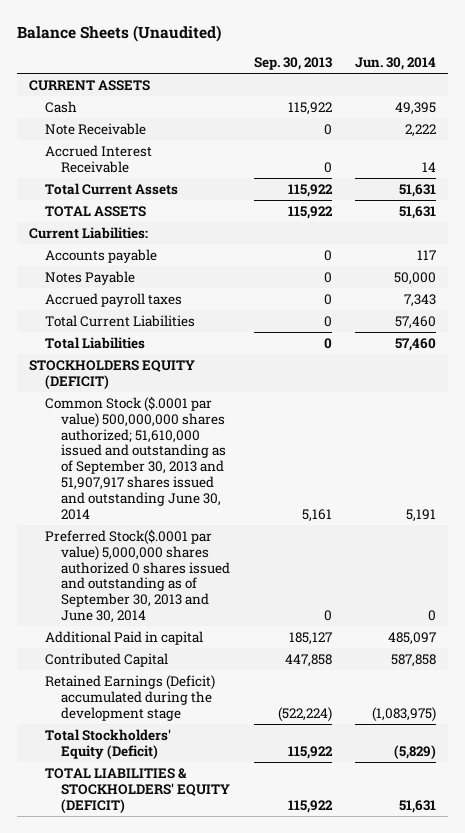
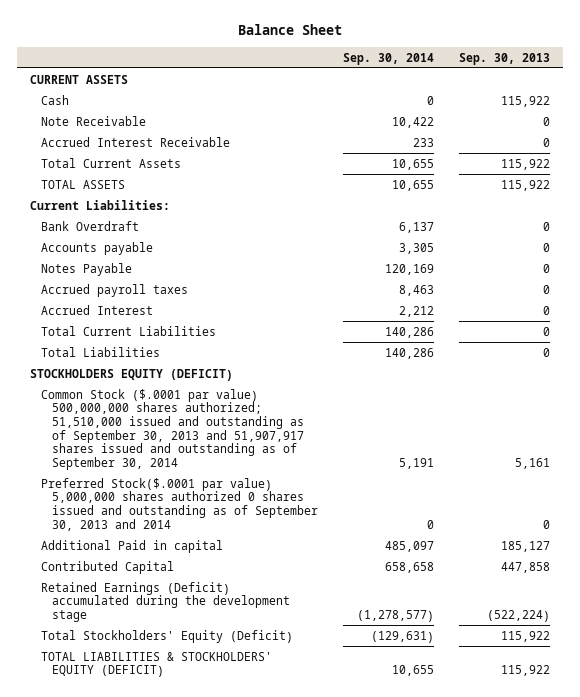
[16,24,221,42] Balance Sheets (Unaudited) -> [237,24,342,36] Balance Sheet
[355,57,437,71] Jun. 30, 2014 -> none
none -> [342,52,434,65] Sep. 30, 2014
none -> [40,220,139,231] Bank Overdraft
none -> [40,304,153,315] Accrued Interest
[45,395,227,520] Common Stock ($.0001 par value) 500,000,000 shares authorized; 51,610,000 issued and outstanding as of September 30, 2013 and 51,907,917 shares issued and outstanding June 30, 2014 -> [40,388,304,471] Common Stock ($.0001 par value) 500,000,000 shares authorized; 51,510,000 issued and outstanding as of September 30, 2013 and 51,907,917 shares issued and outstanding as of September 30, 2014
[45,528,231,624] Preferred Stock($.0001 par value) 5,000,000 shares authorized 0 shares issued and outstanding as of September 30, 2013 and June 30, 2014 -> [40,477,318,531] Preferred Stock($.0001 par value) 5,000,000 shares authorized 0 shares issued and outstanding as of September 30, 2013 and 2014

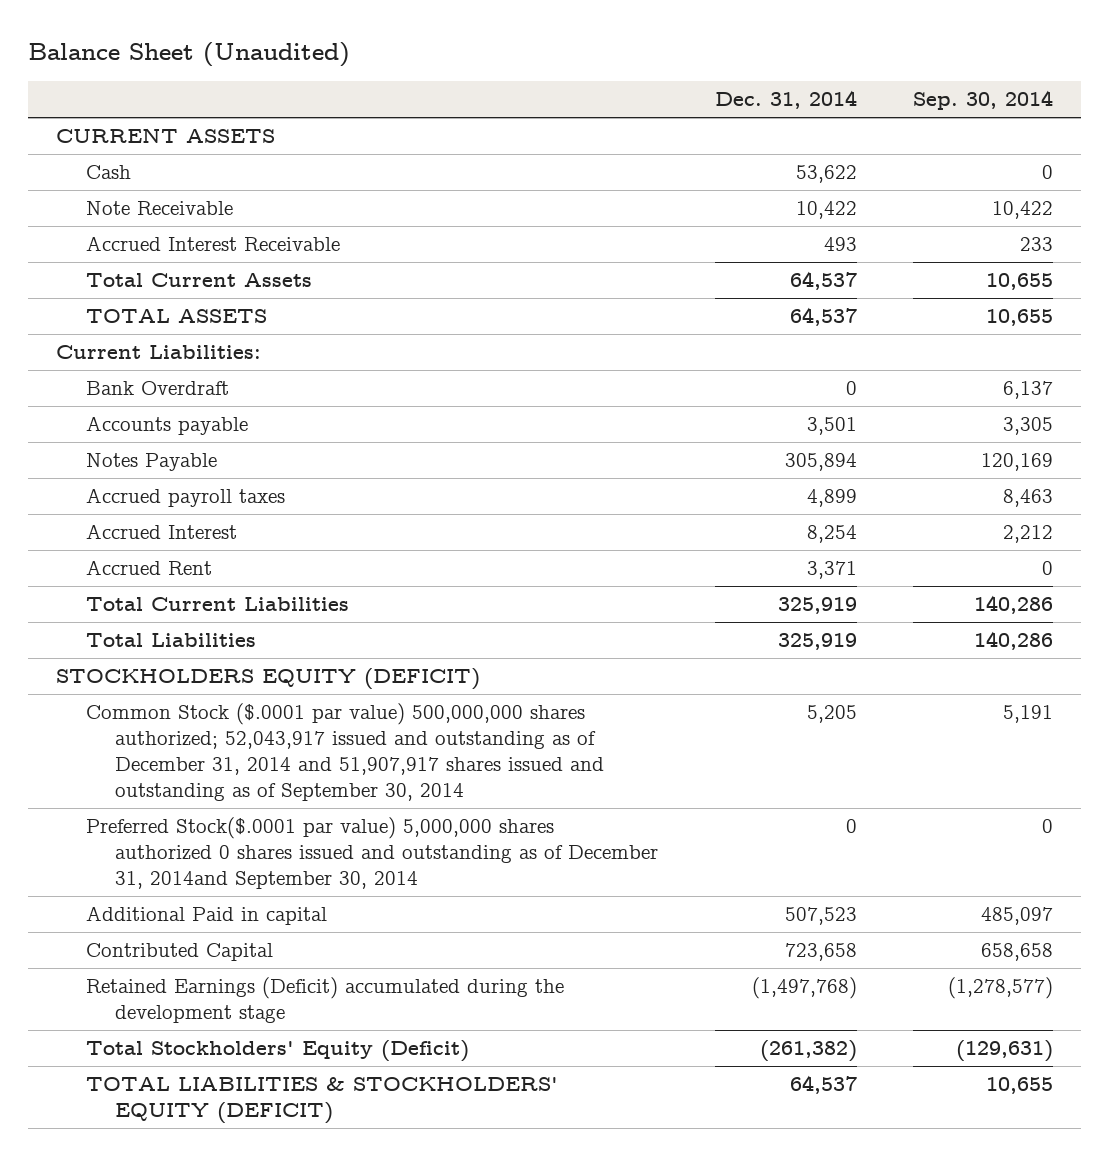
[237,24,342,36] Balance Sheet -> [28,42,351,68] Balance Sheet (Unaudited)
[459,52,551,65] Sep. 30, 2013 -> none
none -> [714,89,857,109] Dec. 31, 2014
none -> [85,560,212,576] Accrued Rent
[40,388,304,471] Common Stock ($.0001 par value) 500,000,000 shares authorized; 51,510,000 issued and outstanding as of September 30, 2013 and 51,907,917 shares issued and outstanding as of September 30, 2014 -> [85,703,605,802] Common Stock ($.0001 par value) 500,000,000 shares authorized; 52,043,917 issued and outstanding as of December 31, 2014 and 51,907,917 shares issued and outstanding as of September 30, 2014
[40,477,318,531] Preferred Stock($.0001 par value) 5,000,000 shares authorized 0 shares issued and outstanding as of September 30, 2013 and 2014 -> [85,817,659,890] Preferred Stock($.0001 par value) 5,000,000 shares authorized 0 shares issued and outstanding as of December 31, 2014and September 30, 2014

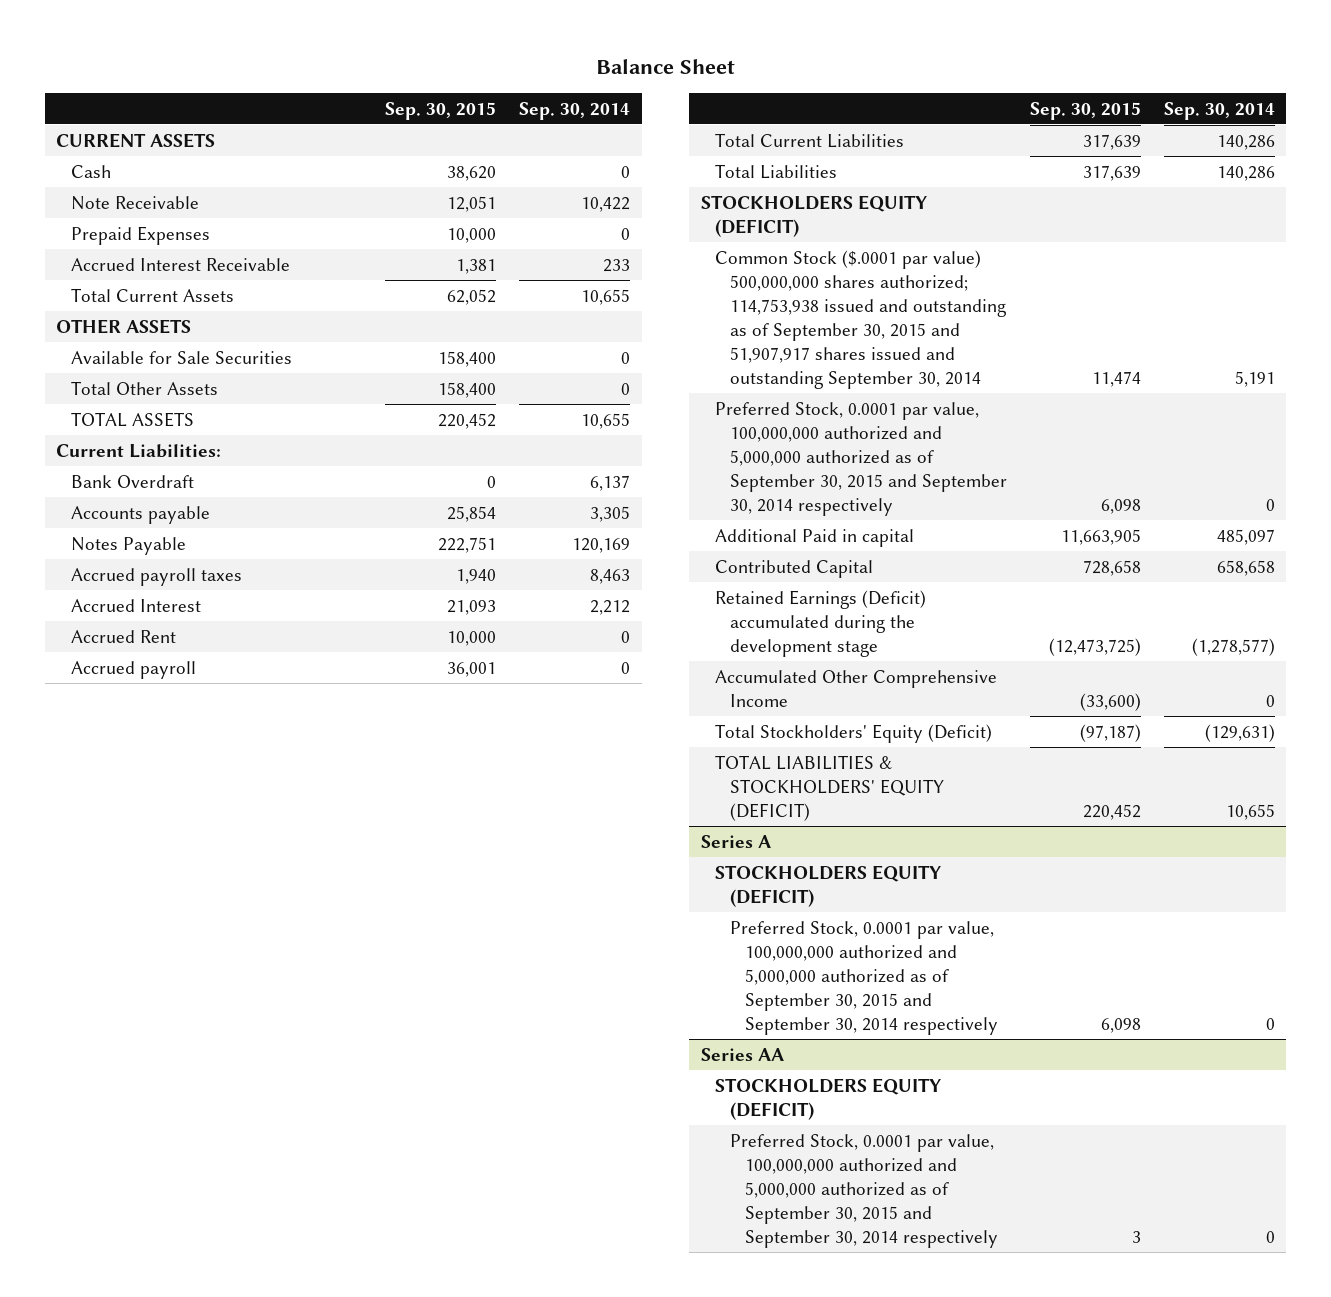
[28,42,351,68] Balance Sheet (Unaudited) -> [595,59,735,75] Balance Sheet
[714,89,857,109] Dec. 31, 2014 -> none
none -> [385,101,497,120] Sep. 30, 2015
none -> [70,225,210,245] Prepaid Expenses
none -> [56,318,192,334] OTHER ASSETS
none -> [70,350,292,364] Available for Sale Securities
none -> [70,380,218,395] Total Other Assets
none -> [70,660,196,679] Accrued payroll
[85,703,605,802] Common Stock ($.0001 par value) 500,000,000 shares authorized; 52,043,917 issued and outstanding as of December 31, 2014 and 51,907,917 shares issued and outstanding as of September 30, 2014 -> [715,249,1007,389] Common Stock ($.0001 par value) 500,000,000 shares authorized; 114,753,938 issued and outstanding as of September 30, 2015 and 51,907,917 shares issued and outstanding September 30, 2014
[85,817,659,890] Preferred Stock($.0001 par value) 5,000,000 shares authorized 0 shares issued and outstanding as of December 31, 2014and September 30, 2014 -> [715,401,1008,516] Preferred Stock, 0.0001 par value, 100,000,000 authorized and 5,000,000 authorized as of September 30, 2015 and September 30, 2014 respectively
none -> [715,669,998,707] Accumulated Other Comprehensive Income
none -> [700,834,771,848] Series A
none -> [715,864,942,907] STOCKHOLDERS EQUITY (DEFICIT)
none -> [730,920,998,1035] Preferred Stock, 0.0001 par value, 100,000,000 authorized and 5,000,000 authorized as of September 30, 2015 and September 30, 2014 respectively
none -> [700,1047,784,1061] Series AA
none -> [715,1077,942,1120] STOCKHOLDERS EQUITY (DEFICIT)
none -> [730,1133,998,1248] Preferred Stock, 0.0001 par value, 100,000,000 authorized and 5,000,000 authorized as of September 30, 2015 and September 30, 2014 respectively

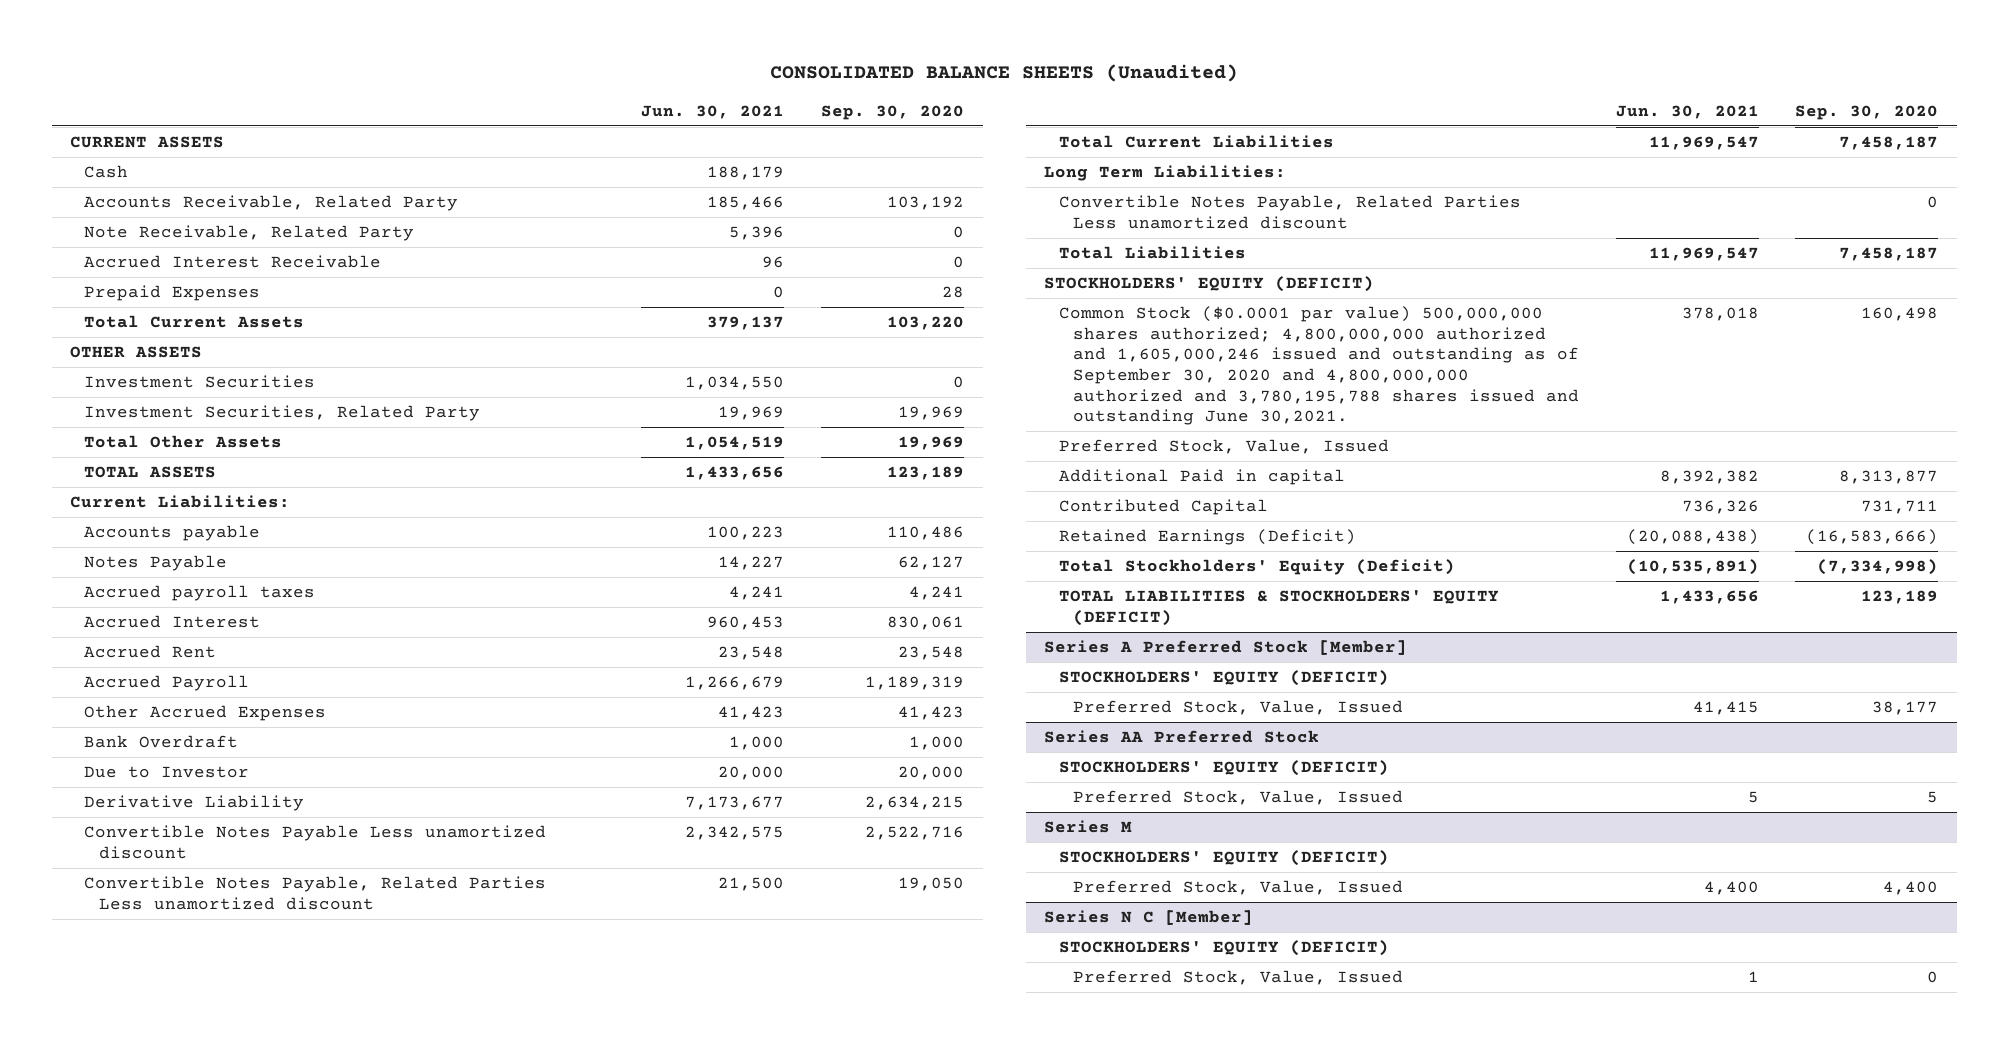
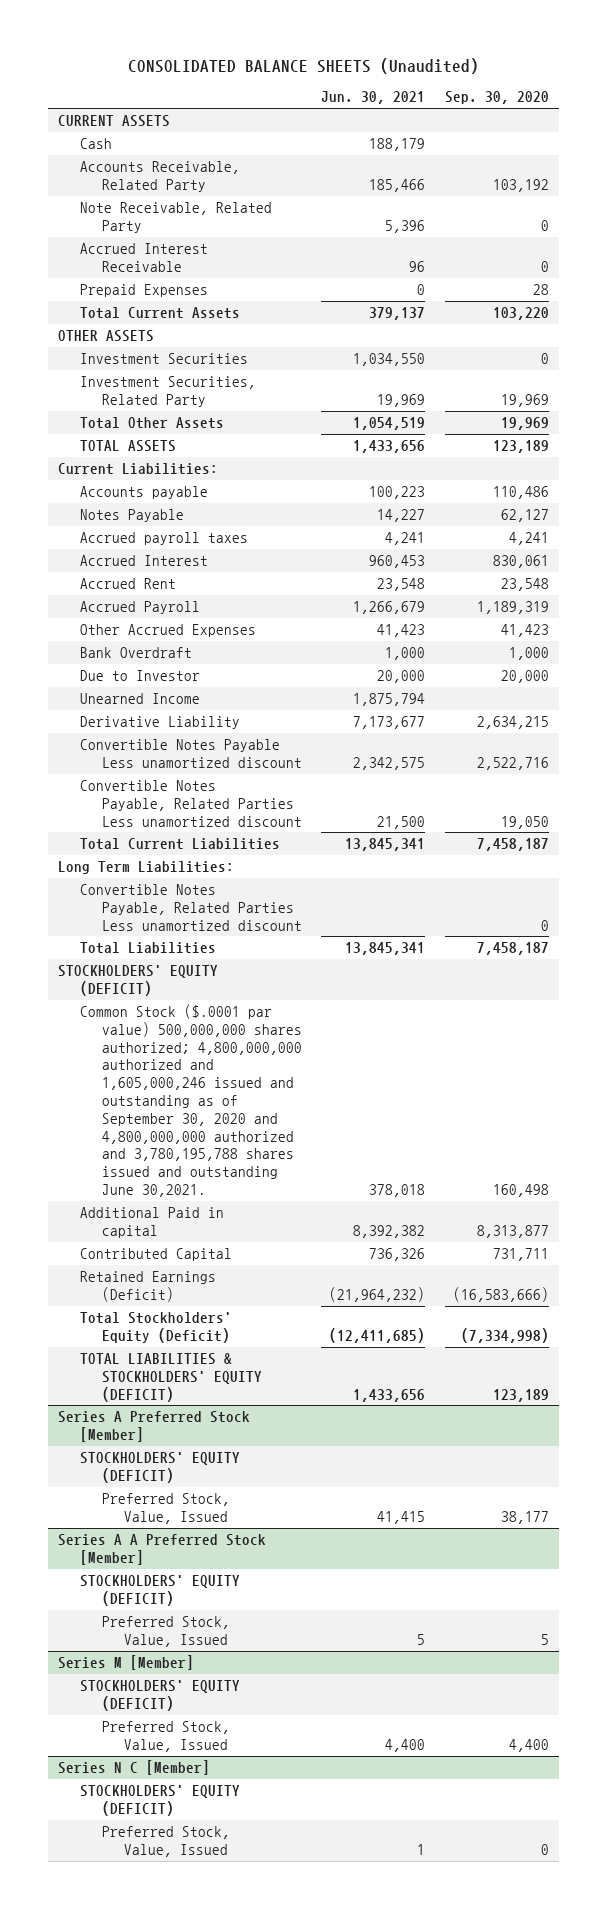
none -> [79,693,200,705] Unearned Income
[1648,136,1759,151] 11,969,547 -> [345,838,426,852] 13,845,341
[1648,247,1759,262] 11,969,547 -> [345,942,426,956] 13,845,341
[1058,439,1389,455] Preferred Stock, Value, Issued -> none
[1058,306,1579,426] Common Stock ($0.0001 par value) 500,000,000 shares authorized; 4,800,000,000 authorized and 1,605,000,246 issued and outstanding as of September 30, 2020 and 4,800,000,000 authorized and 3,780,195,788 shares issued and outstanding June 30,2021. -> [79,1004,302,1197] Common Stock ($.0001 par value) 500,000,000 shares authorized; 4,800,000,000 authorized and 1,605,000,246 issued and outstanding as of September 30, 2020 and 4,800,000,000 authorized and 3,780,195,788 shares issued and outstanding June 30,2021.
[1626,529,1759,546] (20,088,438) -> [329,1286,426,1302] (21,964,232)
[1626,559,1759,576] (10,535,891) -> [329,1327,426,1343] (12,411,685)
[1044,730,1320,744] Series AA Preferred Stock -> [58,1534,267,1565] Series A A Preferred Stock [Member]
[1044,820,1133,834] Series M -> [58,1655,195,1671] Series M [Member]

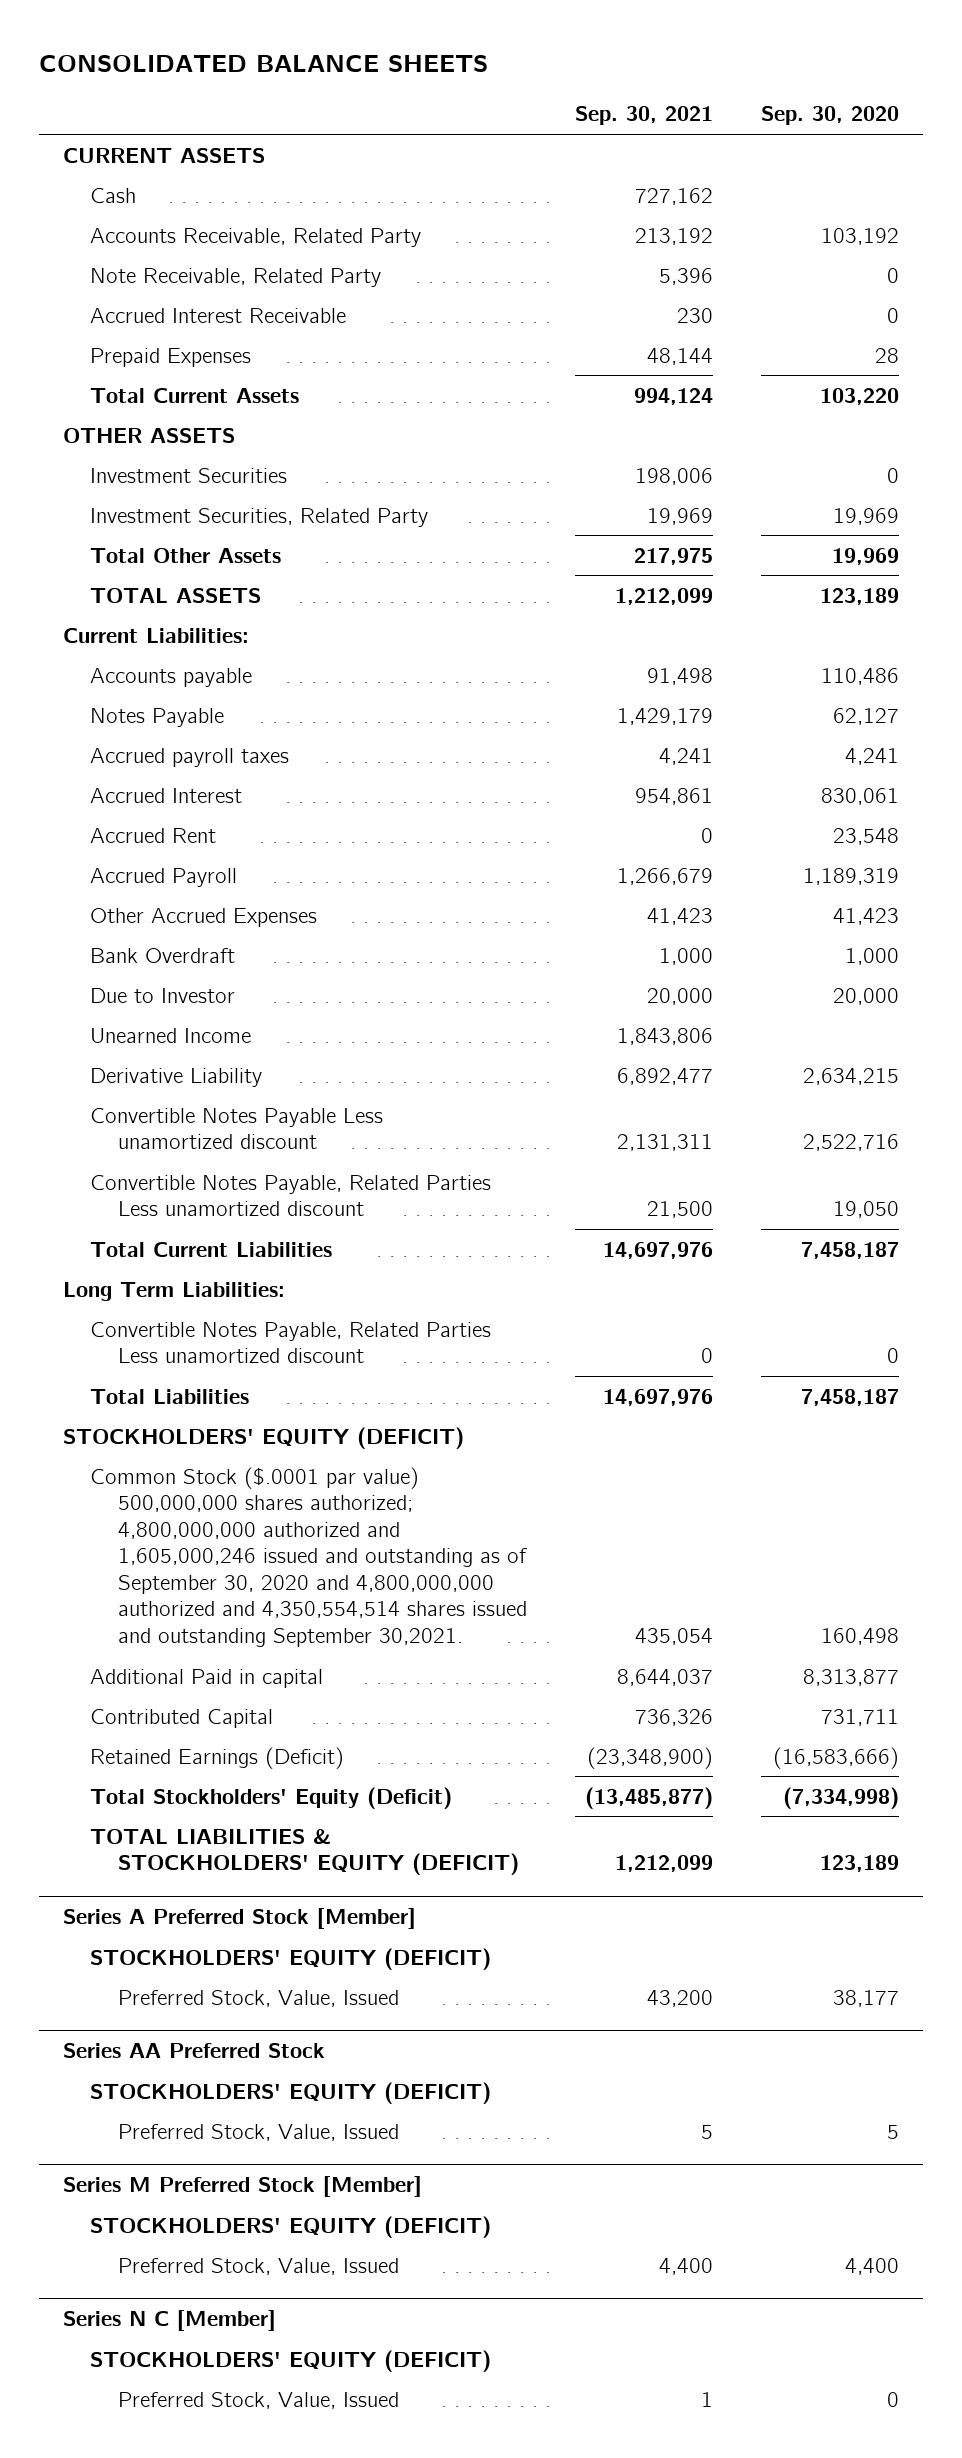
[127,57,479,74] CONSOLIDATED BALANCE SHEETS (Unaudited) -> [38,55,488,73] CONSOLIDATED BALANCE SHEETS
[321,91,426,105] Jun. 30, 2021 -> none
none -> [574,106,713,126] Sep. 30, 2021
[79,1004,302,1197] Common Stock ($.0001 par value) 500,000,000 shares authorized; 4,800,000,000 authorized and 1,605,000,246 issued and outstanding as of September 30, 2020 and 4,800,000,000 authorized and 3,780,195,788 shares issued and outstanding June 30,2021. -> [90,1466,527,1647] Common Stock ($.0001 par value) 500,000,000 shares authorized; 4,800,000,000 authorized and 1,605,000,246 issued and outstanding as of September 30, 2020 and 4,800,000,000 authorized and 4,350,554,514 shares issued and outstanding September 30,2021.
[58,1534,267,1565] Series A A Preferred Stock [Member] -> [62,2042,325,2058] Series AA Preferred Stock
[58,1655,195,1671] Series M [Member] -> [62,2175,422,2197] Series M Preferred Stock [Member]

